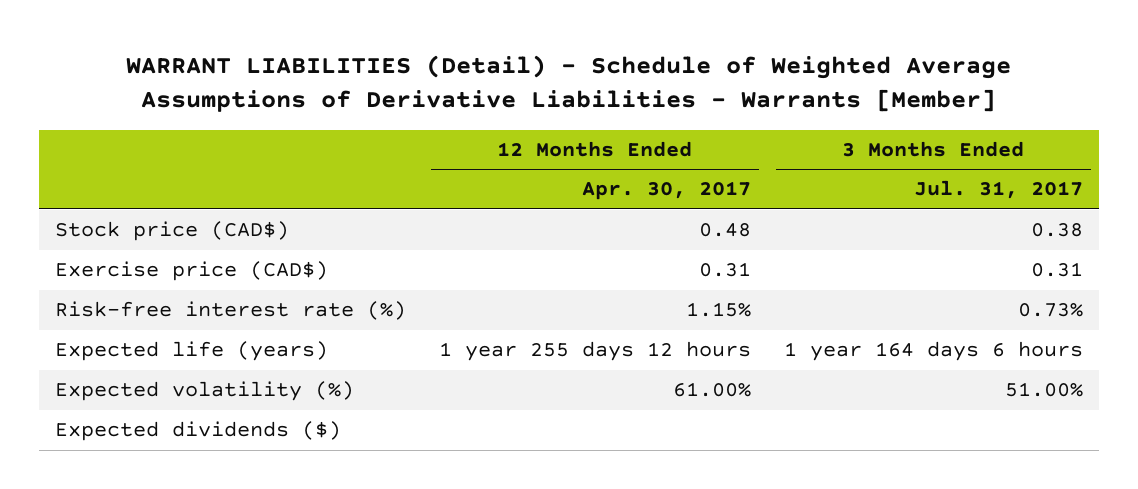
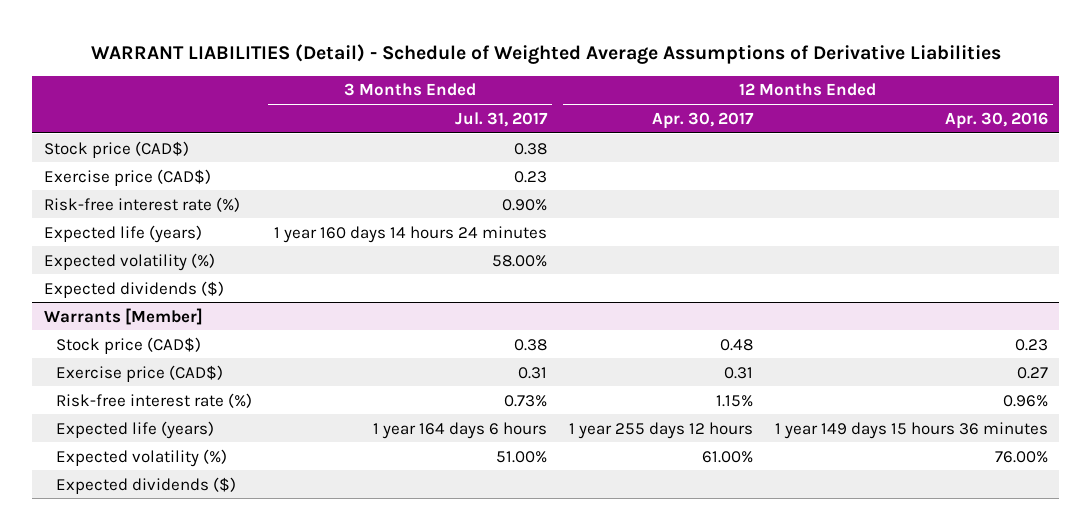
[126,55,1012,113] WARRANT LIABILITIES (Detail) - Schedule of Weighted Average Assumptions of Derivative Liabilities - Warrants [Member] -> [90,43,1001,64] WARRANT LIABILITIES (Detail) - Schedule of Weighted Average Assumptions of Derivative Liabilities
none -> [944,111,1048,129] Apr. 30, 2016
none -> [43,140,189,158] Stock price (CAD$)
none -> [43,168,211,186] Exercise price (CAD$)
none -> [43,196,240,212] Risk-free interest rate (%)
none -> [43,224,202,243] Expected life (years)
none -> [43,252,215,271] Expected volatility (%)
none -> [43,280,224,298] Expected dividends ($)
none -> [43,307,203,325] Warrants [Member]

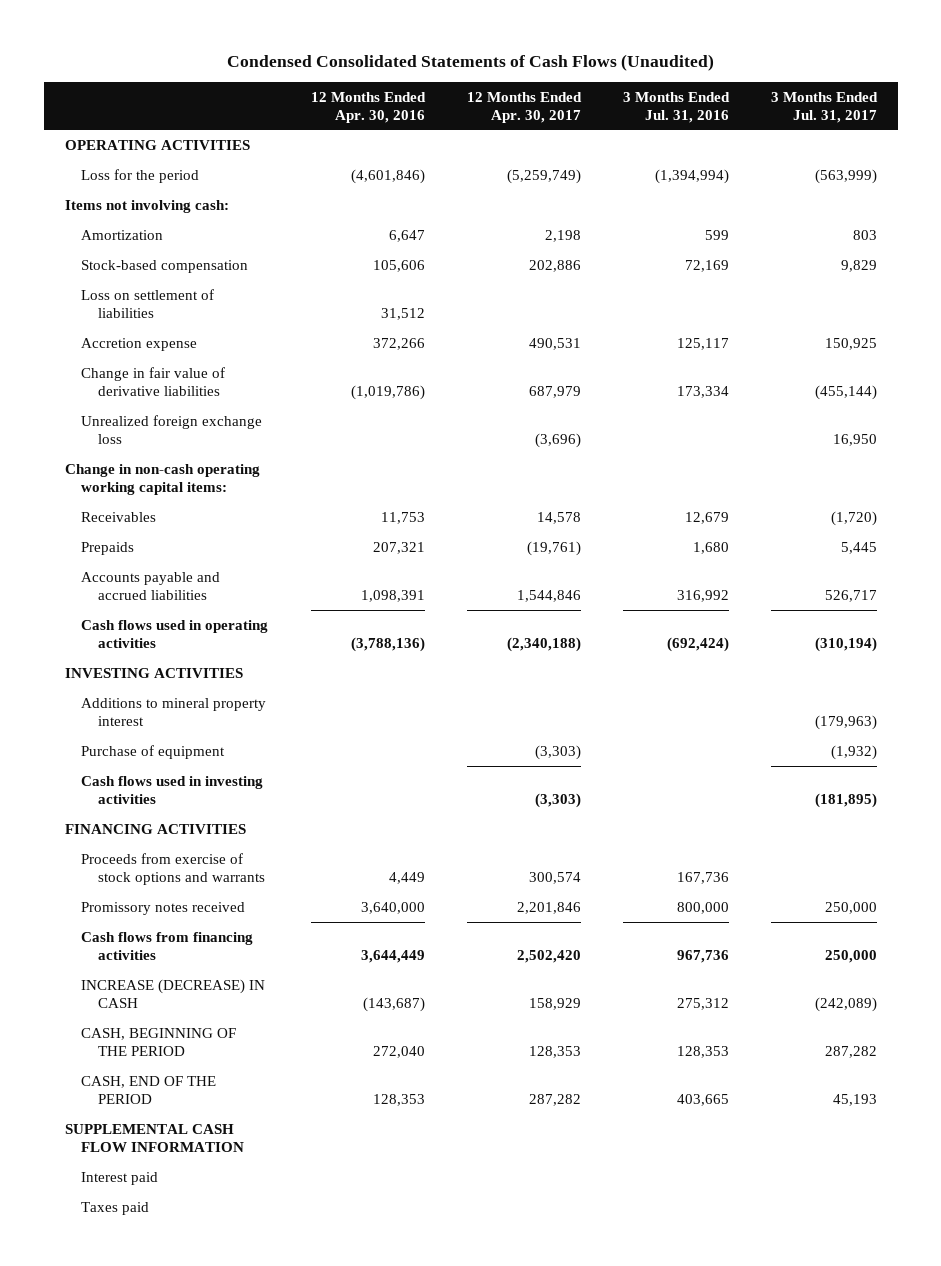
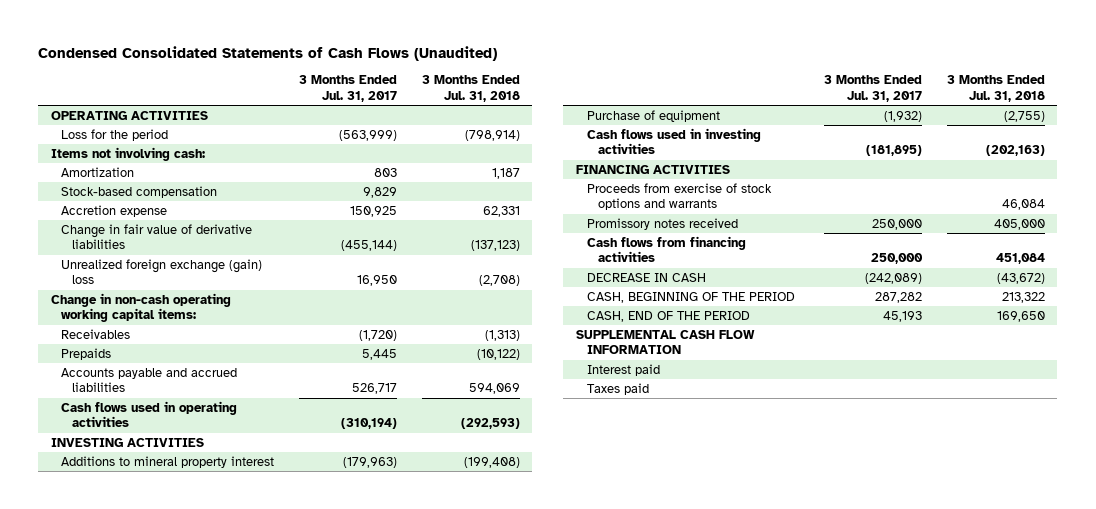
[310,91,426,123] 12 Months Ended Apr. 30, 2016 -> none
[466,91,582,123] 12 Months Ended Apr. 30, 2017 -> none
[622,91,730,123] 3 Months Ended Jul. 31, 2016 -> none
none -> [421,75,520,102] 3 Months Ended Jul. 31, 2018
[81,288,215,318] Loss on settlement of liabilities -> none
[81,414,263,444] Unrealized foreign exchange loss -> [61,258,263,285] Unrealized foreign exchange (gain) loss
[81,978,266,1008] INCREASE (DECREASE) IN CASH -> [586,272,706,282] DECREASE IN CASH

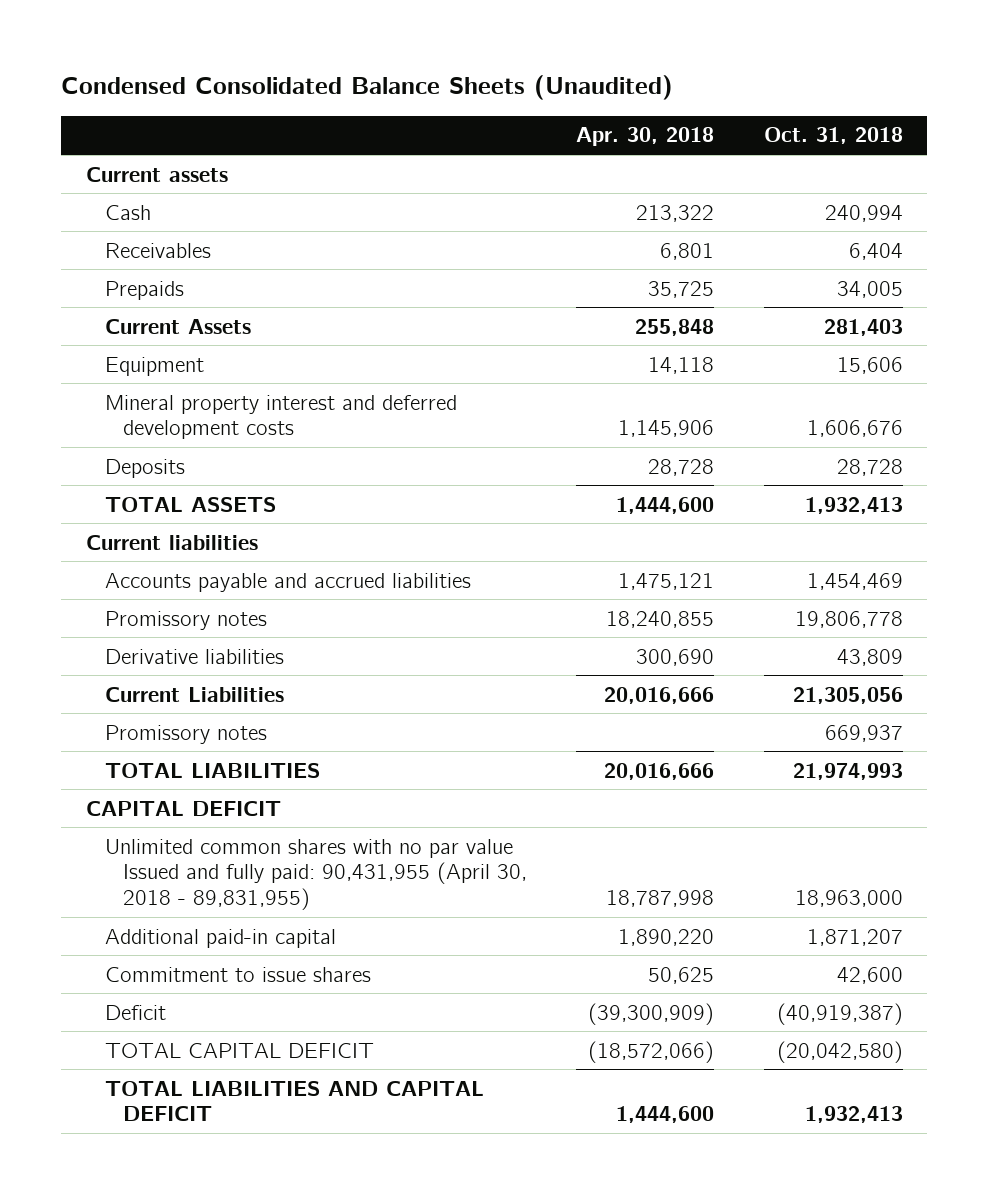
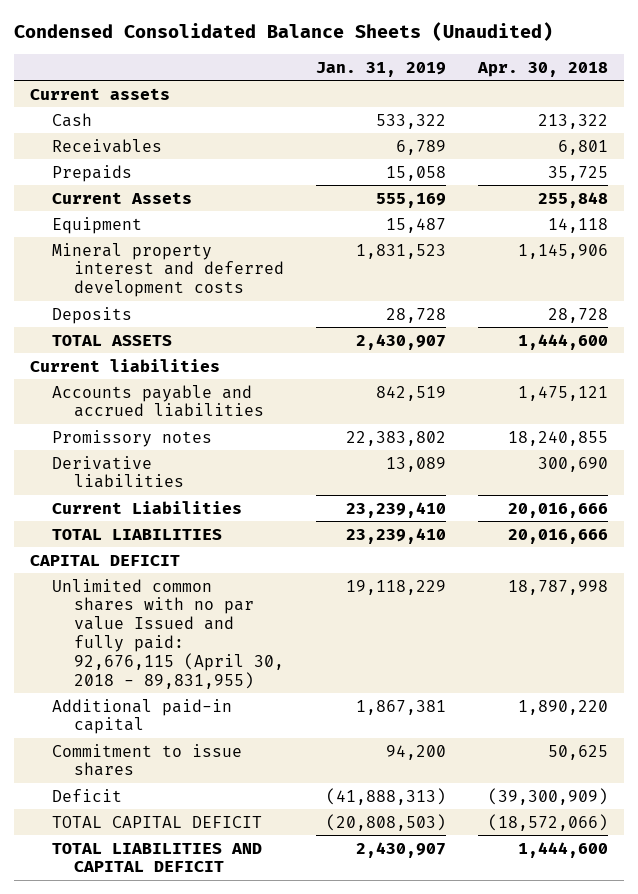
[763,127,903,145] Oct. 31, 2018 -> none
none -> [316,61,447,77] Jan. 31, 2019
[104,724,267,744] Promissory notes -> none
[104,838,528,911] Unlimited common shares with no par value Issued and fully paid: 90,431,955 (April 30, 2018 - 89,831,955) -> [51,578,285,689] Unlimited common shares with no par value Issued and fully paid: 92,676,115 (April 30, 2018 - 89,831,955)

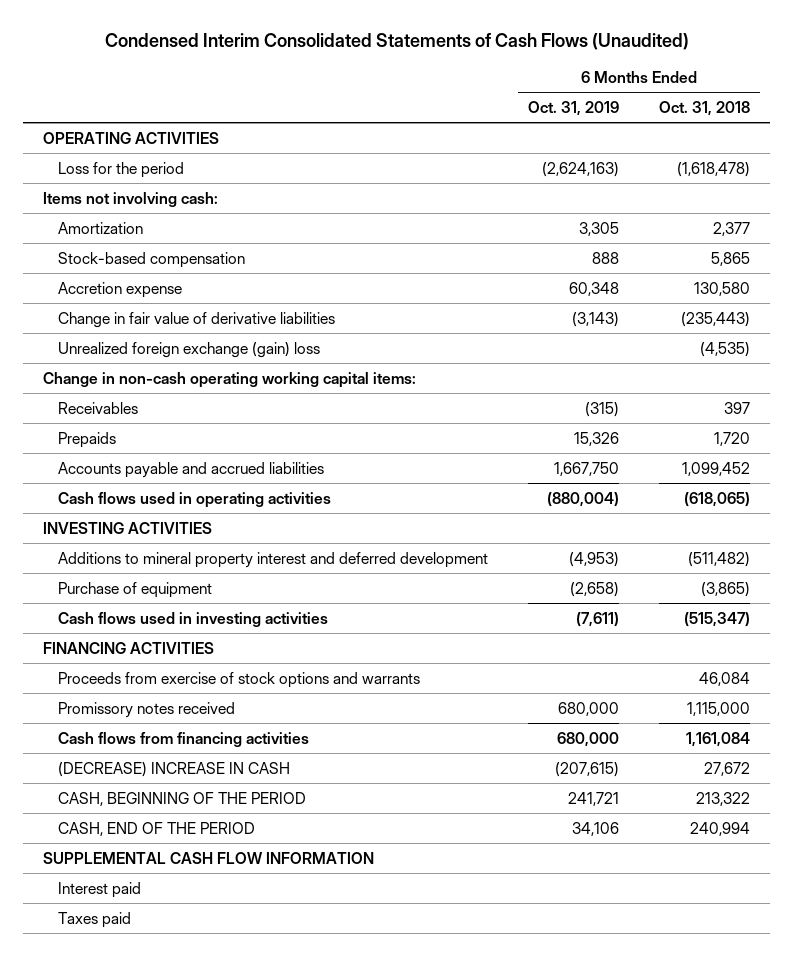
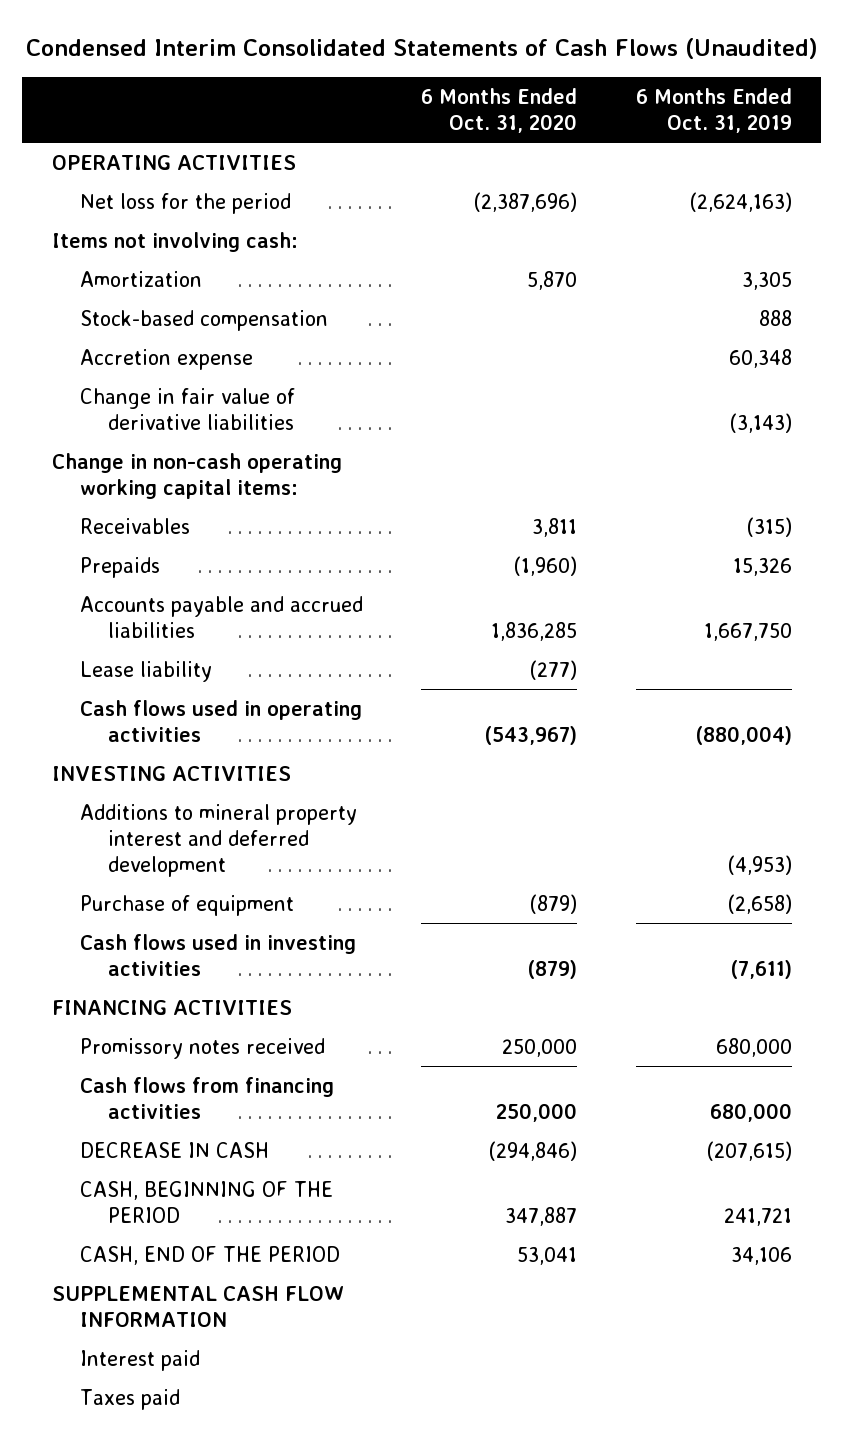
[659,100,751,116] Oct. 31, 2018 -> none
none -> [421,87,578,133] 6 Months Ended Oct. 31, 2020
[57,161,184,178] Loss for the period -> [79,192,291,214] Net loss for the period
[57,341,320,358] Unrealized foreign exchange (gain) loss -> none
none -> [79,660,212,682] Lease liability
[57,671,420,688] Proceeds from exercise of stock options and warrants -> none
[57,761,290,777] (DECREASE) INCREASE IN CASH -> [79,1141,269,1158] DECREASE IN CASH

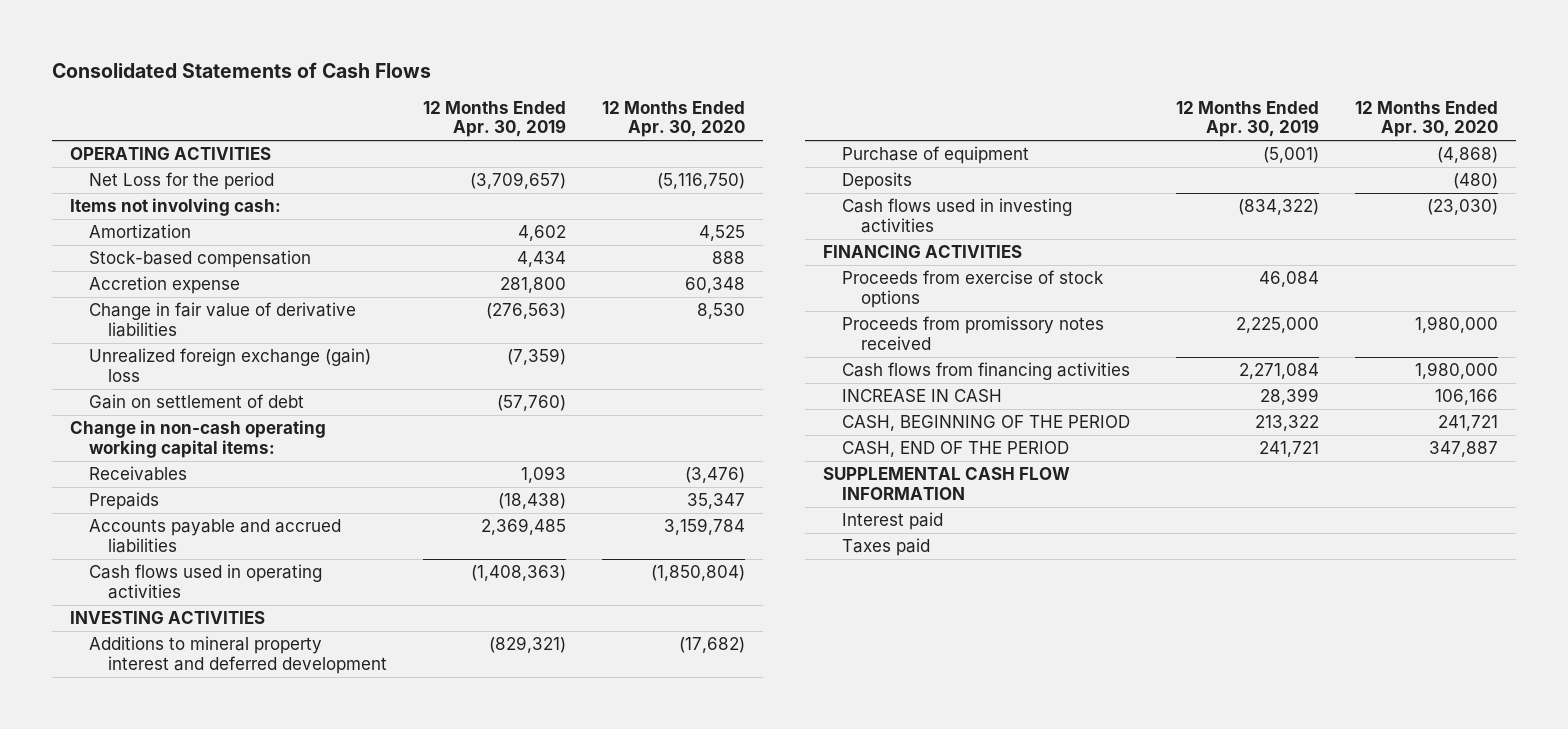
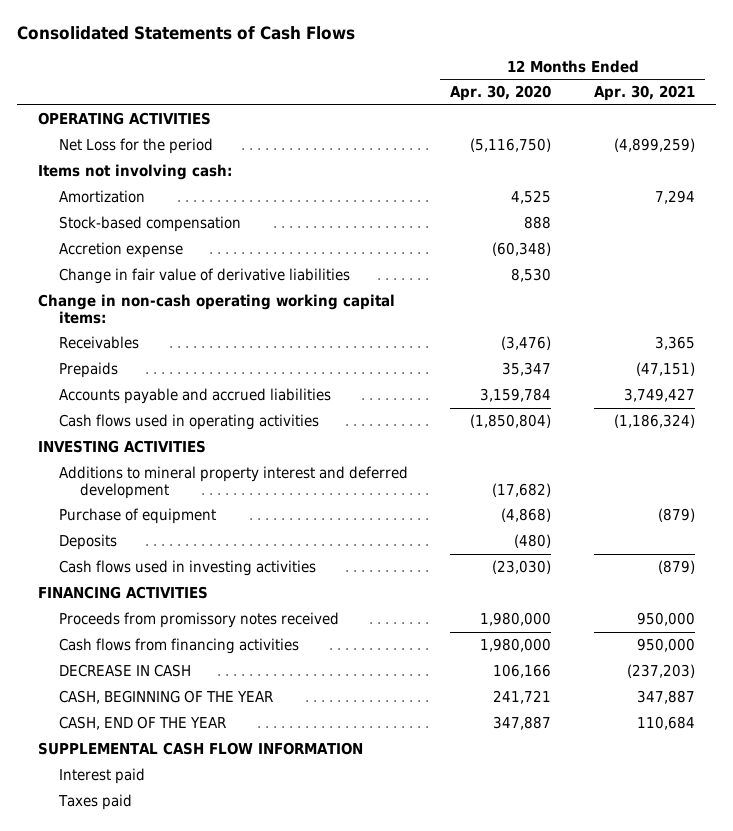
[422,100,566,138] 12 Months Ended Apr. 30, 2019 -> none
none -> [593,85,695,102] Apr. 30, 2021
[684,277,745,294] 60,348 -> [492,242,552,257] (60,348)
[88,348,371,382] Unrealized foreign exchange (gain) loss -> none
[88,394,304,410] Gain on settlement of debt -> none
[841,270,1104,308] Proceeds from exercise of stock options -> none
[841,389,1002,403] INCREASE IN CASH -> [59,664,192,678] DECREASE IN CASH
[841,415,1130,432] CASH, BEGINNING OF THE PERIOD -> [59,690,274,705] CASH, BEGINNING OF THE YEAR
[841,441,1069,458] CASH, END OF THE PERIOD -> [59,716,227,731] CASH, END OF THE YEAR

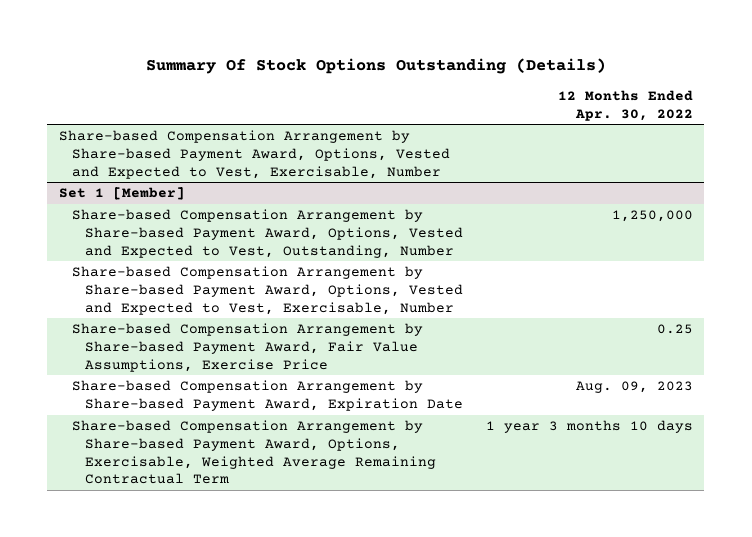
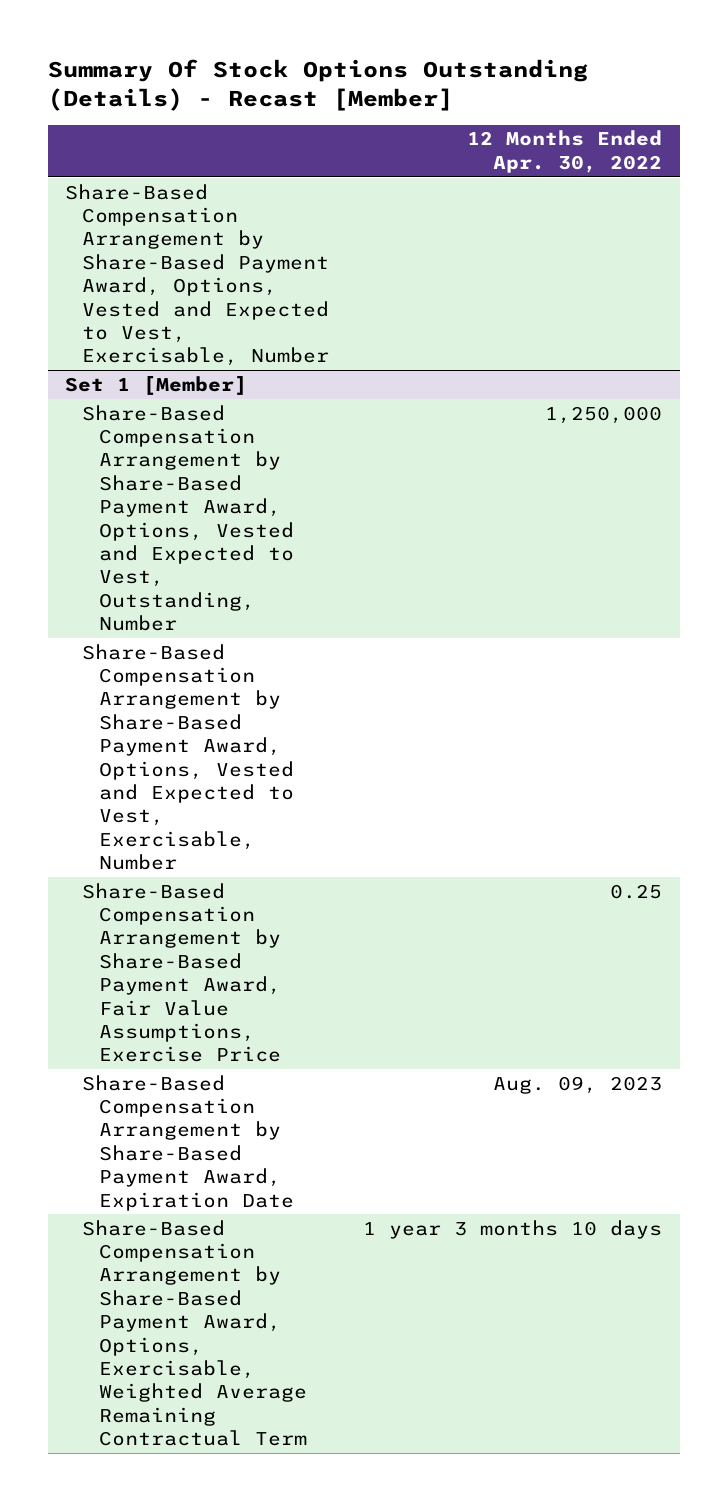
[145,58,606,75] Summary Of Stock Options Outstanding (Details) -> [48,59,589,112] Summary Of Stock Options Outstanding (Details) - Recast [Member]
[58,130,451,179] Share-based Compensation Arrangement by Share-based Payment Award, Options, Vested and Expected to Vest, Exercisable, Number -> [65,183,330,367] Share-Based Compensation Arrangement by Share-Based Payment Award, Options, Vested and Expected to Vest, Exercisable, Number
[72,209,464,258] Share-based Compensation Arrangement by Share-based Payment Award, Options, Vested and Expected to Vest, Outstanding, Number -> [82,404,295,631] Share-Based Compensation Arrangement by Share-Based Payment Award, Options, Vested and Expected to Vest, Outstanding, Number
[72,266,464,315] Share-based Compensation Arrangement by Share-based Payment Award, Options, Vested and Expected to Vest, Exercisable, Number -> [82,643,295,870] Share-Based Compensation Arrangement by Share-Based Payment Award, Options, Vested and Expected to Vest, Exercisable, Number
[72,323,424,372] Share-based Compensation Arrangement by Share-based Payment Award, Fair Value Assumptions, Exercise Price -> [82,882,282,1063] Share-Based Compensation Arrangement by Share-Based Payment Award, Fair Value Assumptions, Exercise Price
[72,380,464,411] Share-based Compensation Arrangement by Share-based Payment Award, Expiration Date -> [82,1074,295,1211] Share-Based Compensation Arrangement by Share-Based Payment Award, Expiration Date
[72,420,437,485] Share-based Compensation Arrangement by Share-based Payment Award, Options, Exercisable, Weighted Average Remaining Contractual Term -> [82,1219,308,1446] Share-Based Compensation Arrangement by Share-Based Payment Award, Options, Exercisable, Weighted Average Remaining Contractual Term

